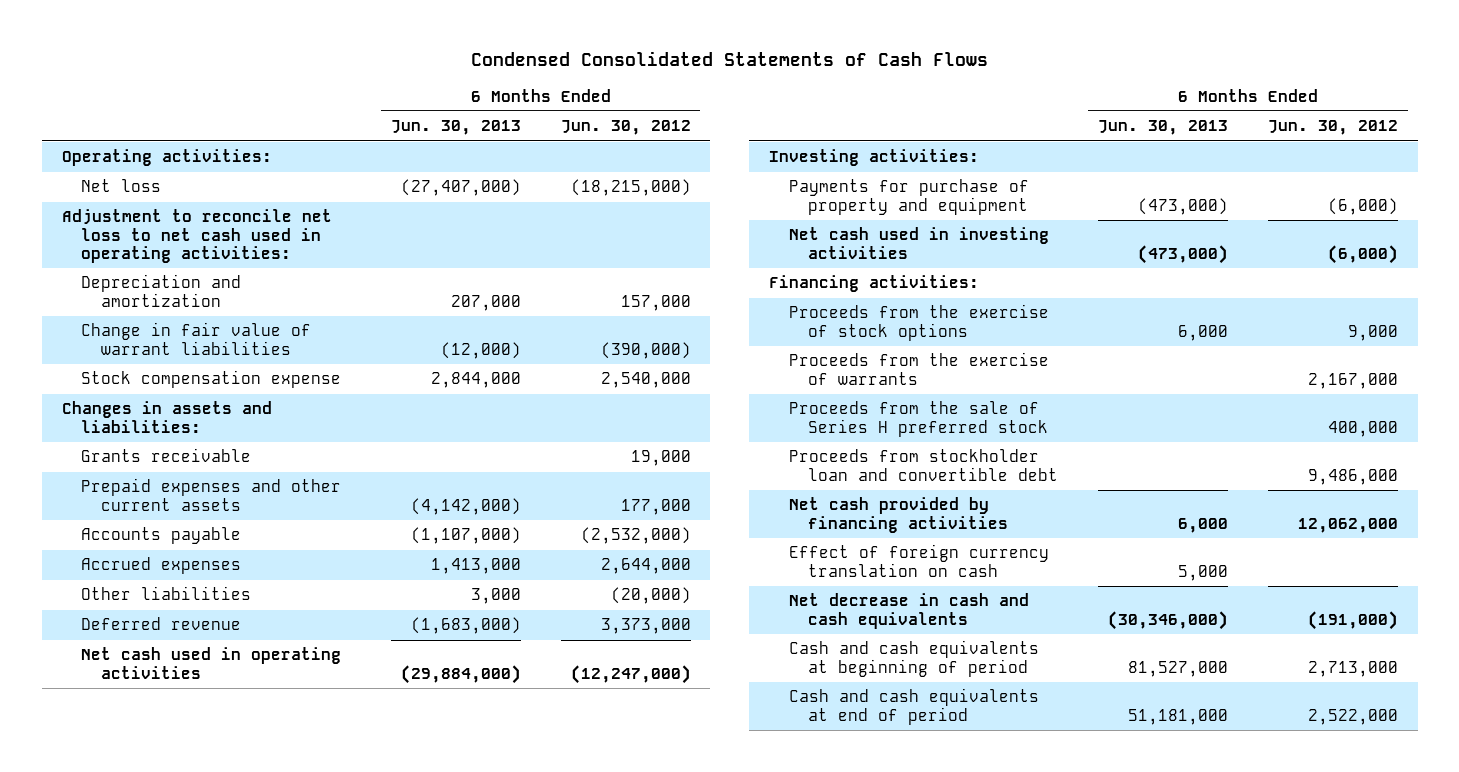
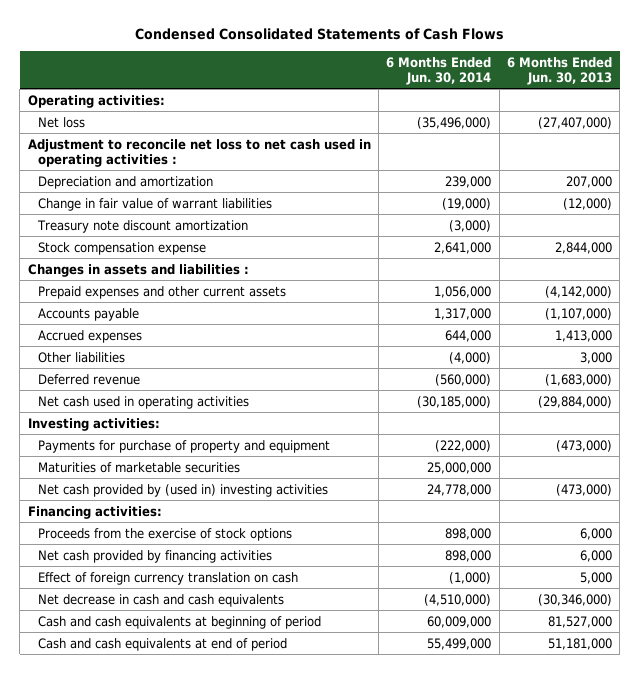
[560,120,691,136] Jun. 30, 2012 -> none
none -> [386,56,492,85] 6 Months Ended Jun. 30, 2014
[61,209,332,263] Adjustment to reconcile net loss to net cash used in operating activities: -> [27,138,371,167] Adjustment to reconcile net loss to net cash used in operating activities :
none -> [37,219,249,233] Treasury note discount amortization
[81,448,252,463] Grants receivable -> none
[61,401,272,433] Changes in assets and liabilities: -> [27,263,249,277] Changes in assets and liabilities :
none -> [38,461,241,473] Maturities of marketable securities
[788,227,1049,259] Net cash used in investing activities -> [38,483,329,497] Net cash provided by (used in) investing activities
[788,352,1049,385] Proceeds from the exercise of warrants -> none
[788,401,1049,437] Proceeds from the sale of Series H preferred stock -> none
[788,449,1059,481] Proceeds from stockholder loan and convertible debt -> none

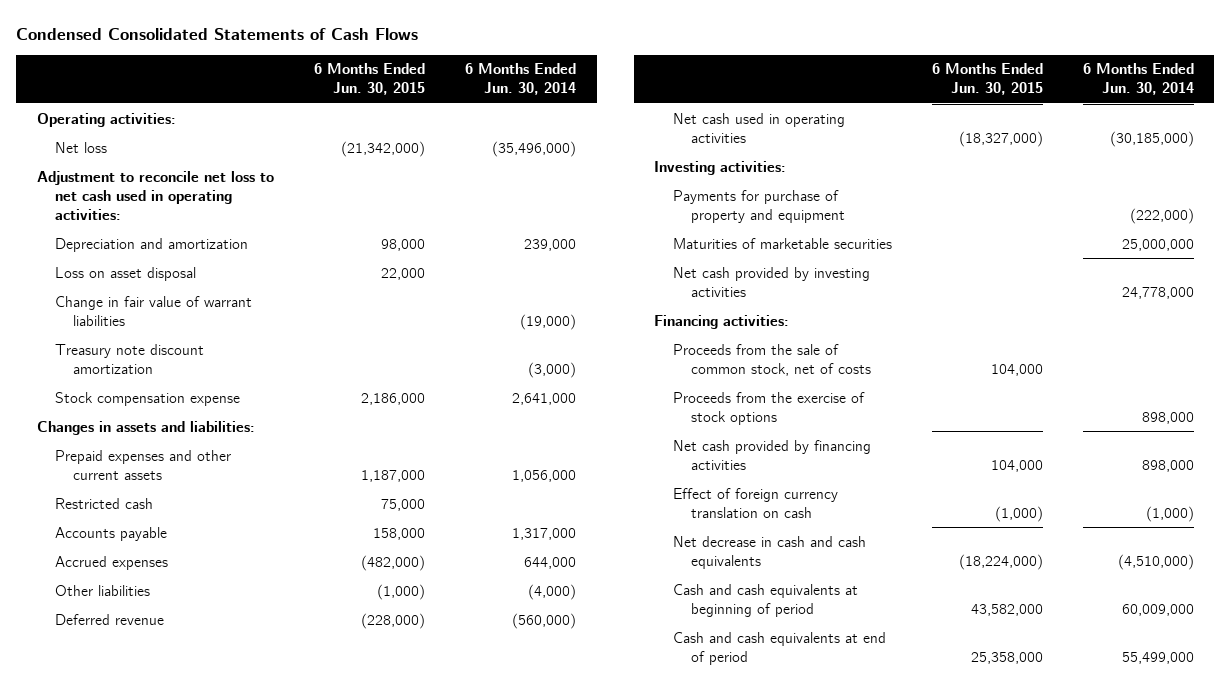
[506,56,612,85] 6 Months Ended Jun. 30, 2013 -> none
none -> [314,63,426,96] 6 Months Ended Jun. 30, 2015
[27,138,371,167] Adjustment to reconcile net loss to net cash used in operating activities : -> [36,170,274,221] Adjustment to reconcile net loss to net cash used in operating activities:
none -> [54,266,196,281] Loss on asset disposal
[27,263,249,277] Changes in assets and liabilities : -> [36,420,255,435] Changes in assets and liabilities:
none -> [54,497,153,509] Restricted cash
[38,483,329,497] Net cash provided by (used in) investing activities -> [672,266,870,297] Net cash provided by investing activities
none -> [672,343,871,376] Proceeds from the sale of common stock, net of costs

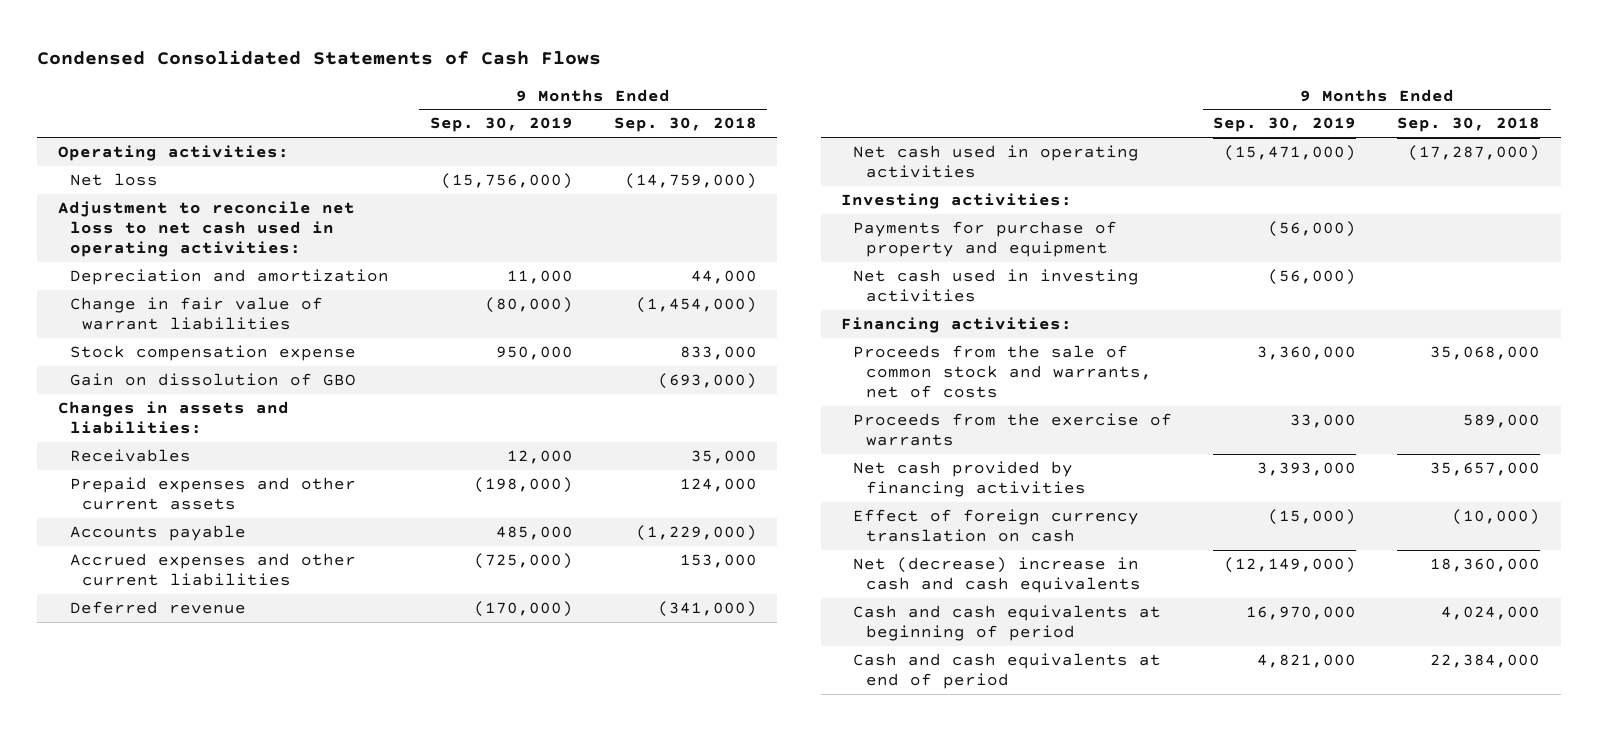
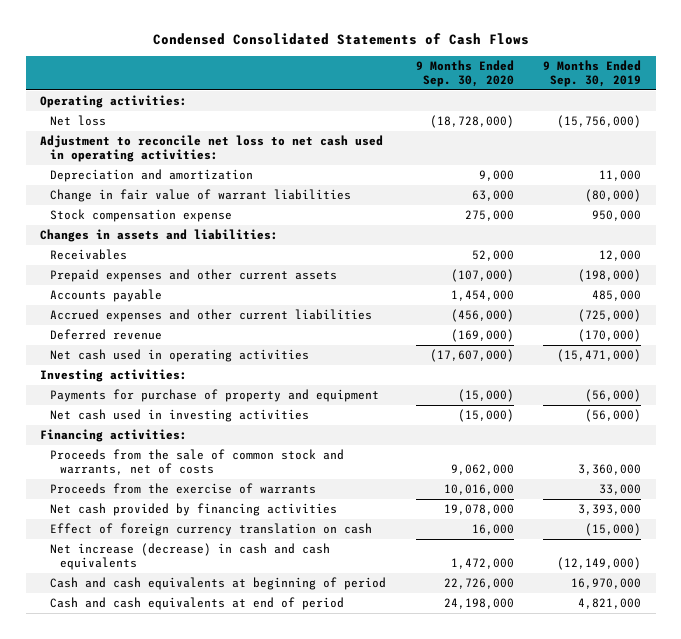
[613,117,757,133] Sep. 30, 2018 -> none
none -> [415,59,514,87] 9 Months Ended Sep. 30, 2020
[69,373,356,387] Gain on dissolution of GBO -> none
[853,557,1141,594] Net (decrease) increase in cash and cash equivalents -> [49,543,330,570] Net increase (decrease) in cash and cash equivalents

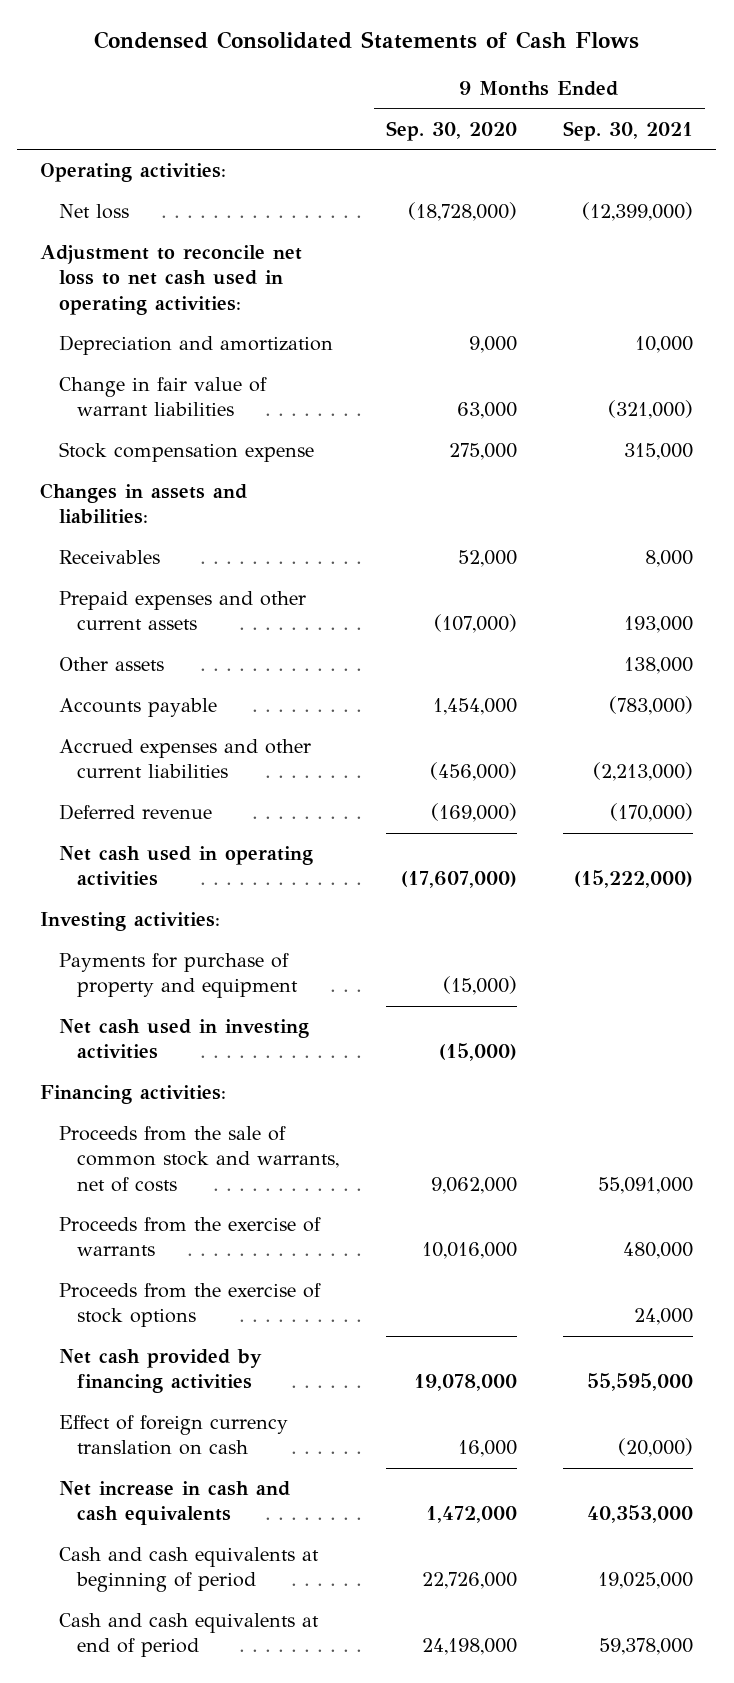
[543,59,642,87] 9 Months Ended Sep. 30, 2019 -> none
none -> [563,120,694,141] Sep. 30, 2021
none -> [58,657,164,672] Other assets
none -> [58,1283,321,1328] Proceeds from the exercise of stock options
[49,543,330,570] Net increase (decrease) in cash and cash equivalents -> [58,1481,290,1526] Net increase in cash and cash equivalents

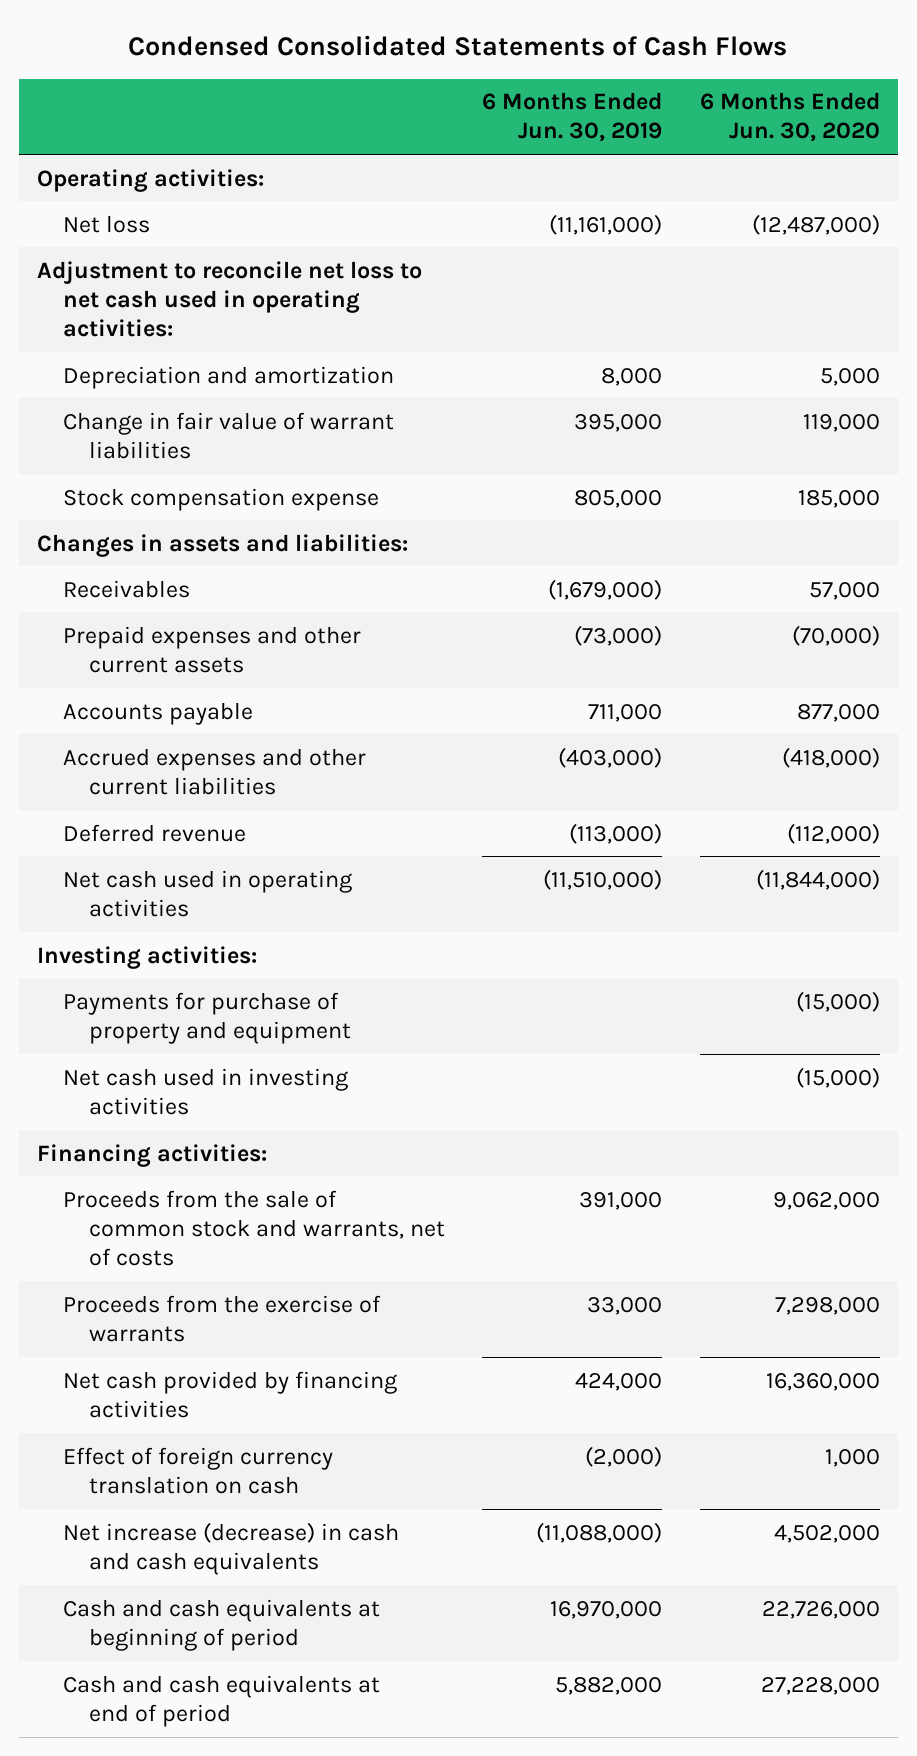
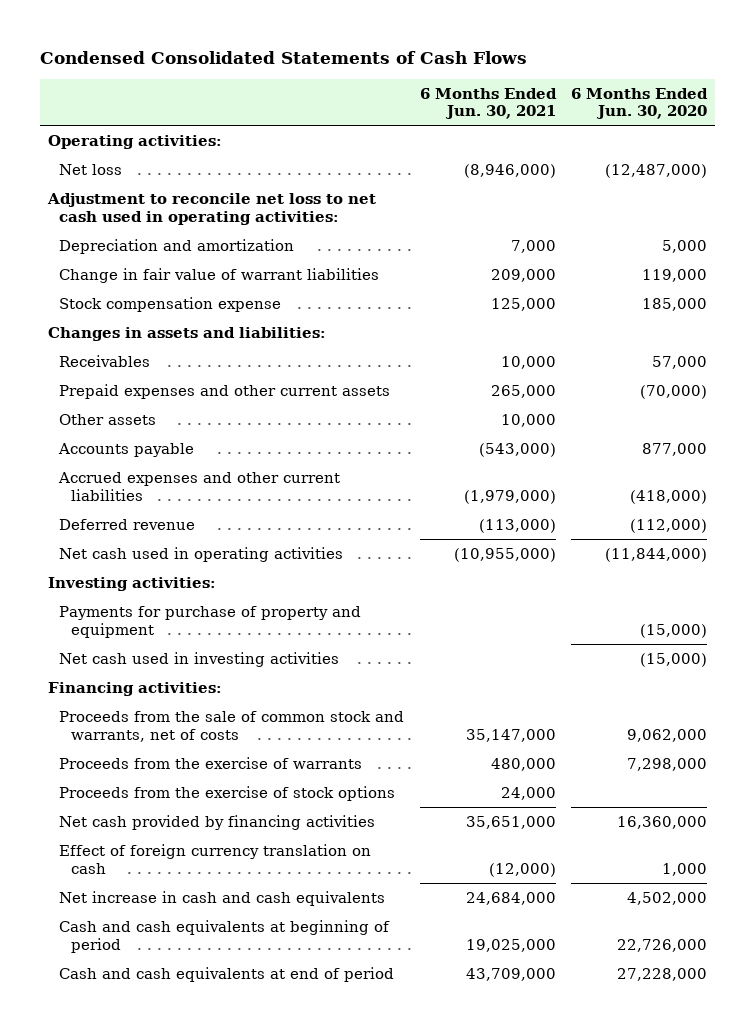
[482,92,663,143] 6 Months Ended Jun. 30, 2019 -> none
none -> [419,87,557,120] 6 Months Ended Jun. 30, 2021
none -> [59,414,157,426] Other assets
none -> [59,786,396,802] Proceeds from the exercise of stock options
[63,1521,400,1575] Net increase (decrease) in cash and cash equivalents -> [59,891,386,907] Net increase in cash and cash equivalents

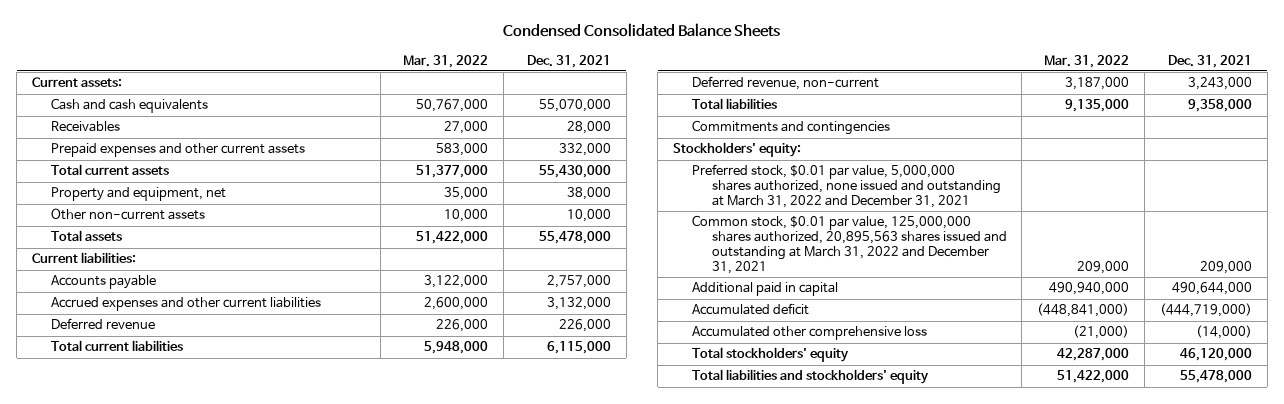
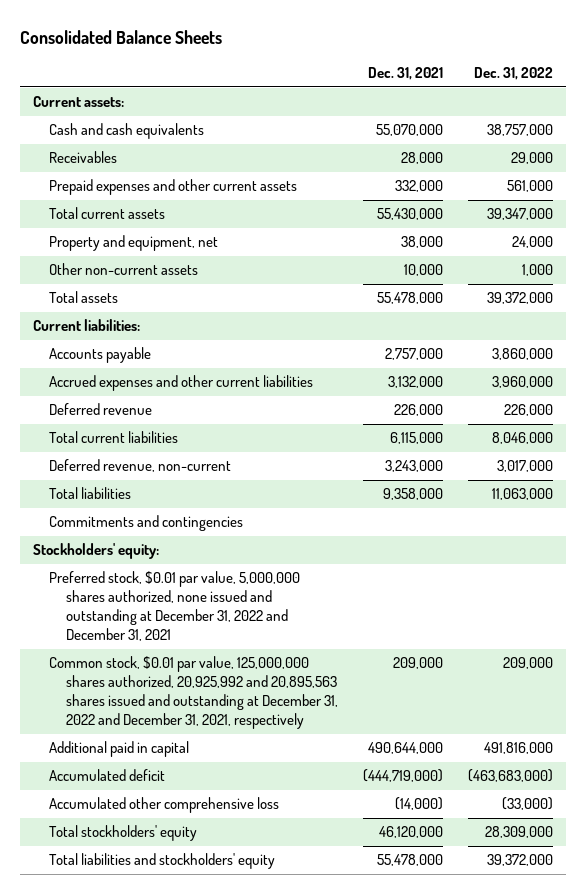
[503,23,781,38] Condensed Consolidated Balance Sheets -> [20,29,223,44] Consolidated Balance Sheets
[402,54,488,68] Mar. 31, 2022 -> none
none -> [474,67,554,81] Dec. 31, 2022
[692,164,1001,209] Preferred stock, $0.01 par value, 5,000,000 shares authorized, none issued and outstanding at March 31, 2022 and December 31, 2021 -> [49,571,301,642] Preferred stock, $0.01 par value, 5,000,000 shares authorized, none issued and outstanding at December 31, 2022 and December 31, 2021
[692,215,1007,274] Common stock, $0.01 par value, 125,000,000 shares authorized, 20,895,563 shares issued and outstanding at March 31, 2022 and December 31, 2021 -> [49,656,339,730] Common stock, $0.01 par value, 125,000,000 shares authorized, 20,925,992 and 20,895,563 shares issued and outstanding at December 31, 2022 and December 31, 2021, respectively

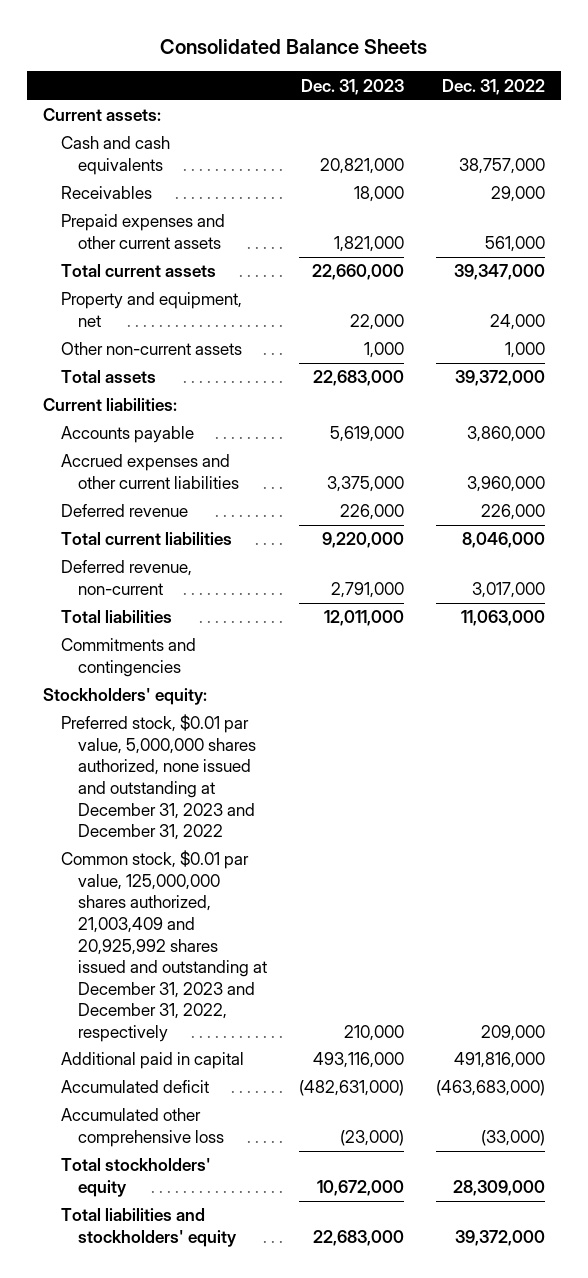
[368,67,444,81] Dec. 31, 2021 -> none
none -> [300,78,404,95] Dec. 31, 2023
[49,571,301,642] Preferred stock, $0.01 par value, 5,000,000 shares authorized, none issued and outstanding at December 31, 2022 and December 31, 2021 -> [60,714,256,841] Preferred stock, $0.01 par value, 5,000,000 shares authorized, none issued and outstanding at December 31, 2023 and December 31, 2022
[49,656,339,730] Common stock, $0.01 par value, 125,000,000 shares authorized, 20,925,992 and 20,895,563 shares issued and outstanding at December 31, 2022 and December 31, 2021, respectively -> [60,850,267,1042] Common stock, $0.01 par value, 125,000,000 shares authorized, 21,003,409 and 20,925,992 shares issued and outstanding at December 31, 2023 and December 31, 2022, respectively

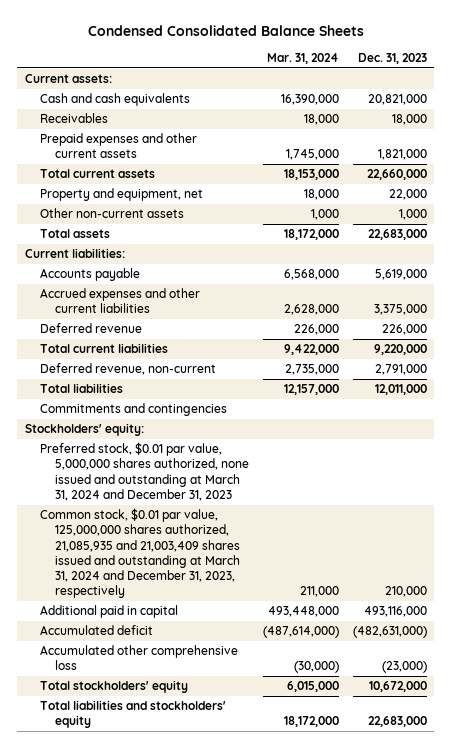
[160,39,428,55] Consolidated Balance Sheets -> [87,25,364,37] Condensed Consolidated Balance Sheets
[441,78,545,95] Dec. 31, 2022 -> none
none -> [266,53,339,65] Mar. 31, 2024
[60,714,256,841] Preferred stock, $0.01 par value, 5,000,000 shares authorized, none issued and outstanding at December 31, 2023 and December 31, 2022 -> [39,442,249,501] Preferred stock, $0.01 par value, 5,000,000 shares authorized, none issued and outstanding at March 31, 2024 and December 31, 2023
[60,850,267,1042] Common stock, $0.01 par value, 125,000,000 shares authorized, 21,003,409 and 20,925,992 shares issued and outstanding at December 31, 2023 and December 31, 2022, respectively -> [39,508,240,599] Common stock, $0.01 par value, 125,000,000 shares authorized, 21,085,935 and 21,003,409 shares issued and outstanding at March 31, 2024 and December 31, 2023, respectively

